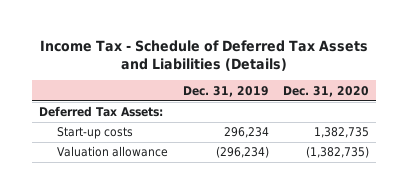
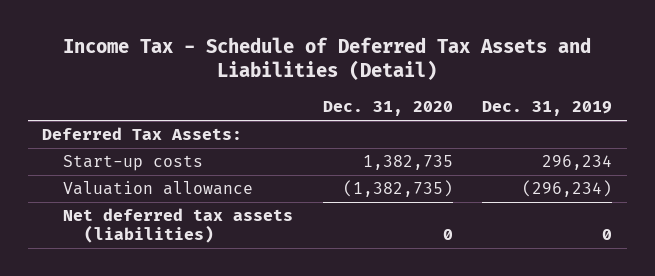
[39,39,368,71] Income Tax - Schedule of Deferred Tax Assets and Liabilities (Details) -> [63,36,592,81] Income Tax - Schedule of Deferred Tax Assets and Liabilities (Detail)
none -> [63,208,294,243] Net deferred tax assets (liabilities)

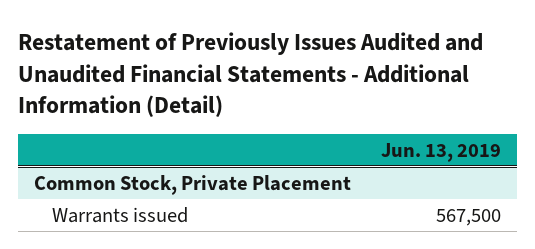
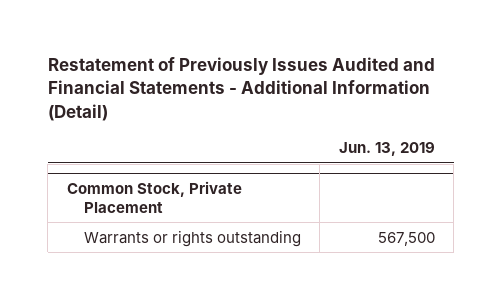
[18,31,484,118] Restatement of Previously Issues Audited and Unaudited Financial Statements - Additional Information (Detail) -> [47,57,435,121] Restatement of Previously Issues Audited and Financial Statements - Additional Information (Detail)
[52,206,189,223] Warrants issued -> [83,229,301,247] Warrants or rights outstanding

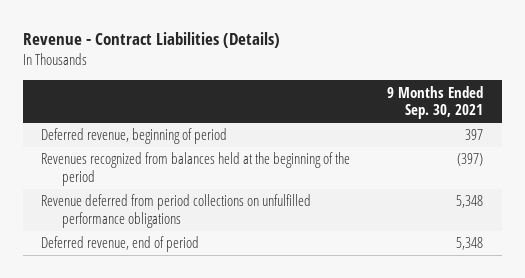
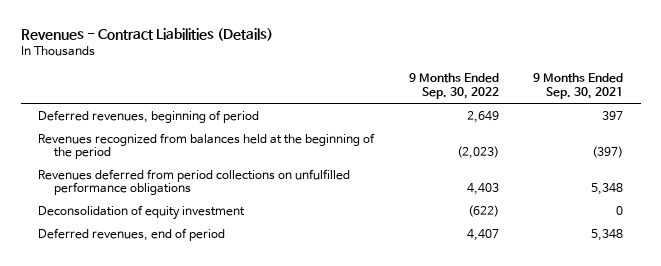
[22,32,280,49] Revenue - Contract Liabilities (Details) -> [20,28,273,42] Revenues - Contract Liabilities (Details)
none -> [408,73,499,100] 9 Months Ended Sep. 30, 2022
[41,128,228,145] Deferred revenue, beginning of period -> [38,109,260,123] Deferred revenues, beginning of period
[41,194,312,229] Revenue deferred from period collections on unfulfilled performance obligations -> [38,168,351,196] Revenues deferred from period collections on unfulfilled performance obligations
none -> [38,204,246,220] Deconsolidation of equity investment
[41,236,200,253] Deferred revenue, end of period -> [38,227,226,241] Deferred revenues, end of period

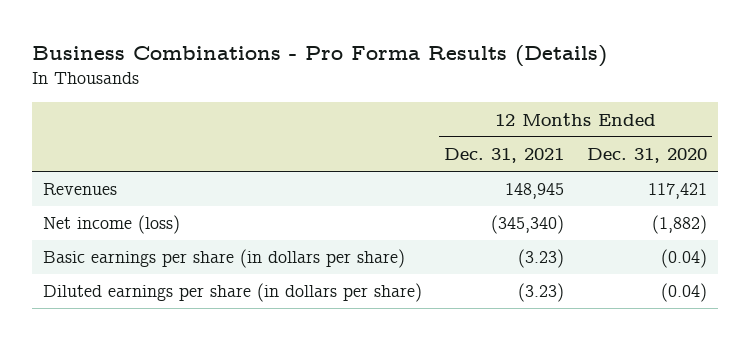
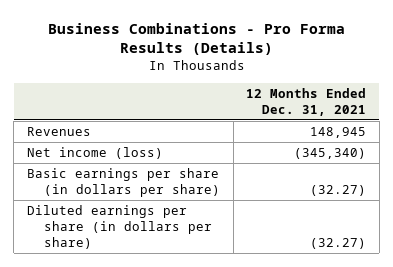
[586,147,707,163] Dec. 31, 2020 -> none
[518,249,565,269] (3.23) -> [310,185,367,197] (32.27)
[518,283,565,303] (3.23) -> [310,238,367,250] (32.27)

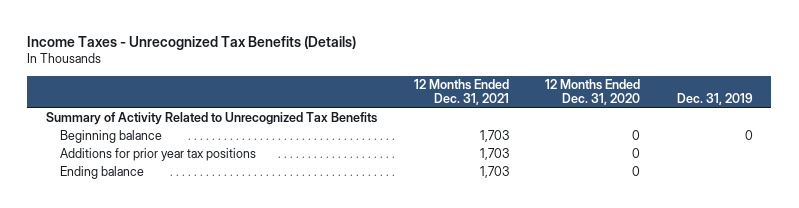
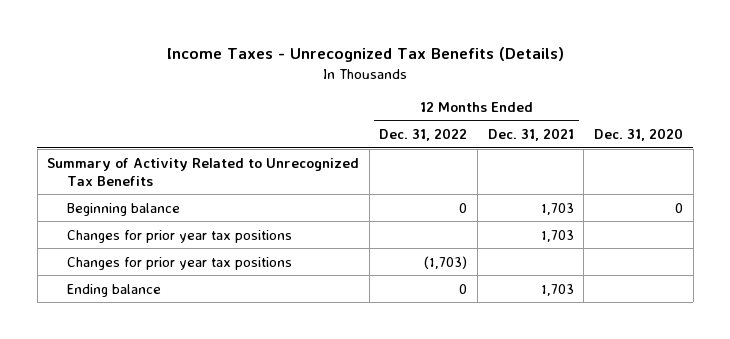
[545,79,641,106] 12 Months Ended Dec. 31, 2020 -> none
[676,93,753,106] Dec. 31, 2019 -> none
none -> [379,127,468,141] Dec. 31, 2022
none -> [593,127,683,141] Dec. 31, 2020
[59,148,256,162] Additions for prior year tax positions -> [66,229,292,243] Changes for prior year tax positions
none -> [66,256,292,270] Changes for prior year tax positions

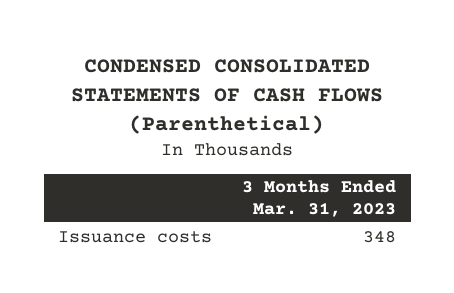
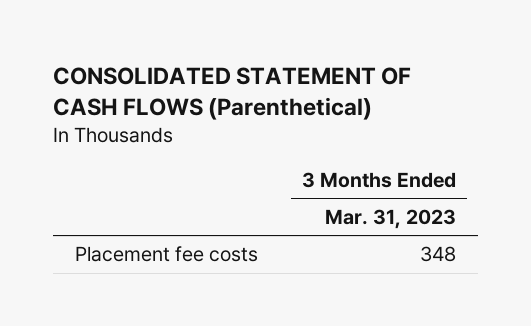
[71,59,384,135] CONDENSED CONSOLIDATED STATEMENTS OF CASH FLOWS (Parenthetical) -> [53,67,412,121] CONSOLIDATED STATEMENT OF CASH FLOWS (Parenthetical)
[58,230,213,243] Issuance costs -> [74,246,258,263] Placement fee costs

